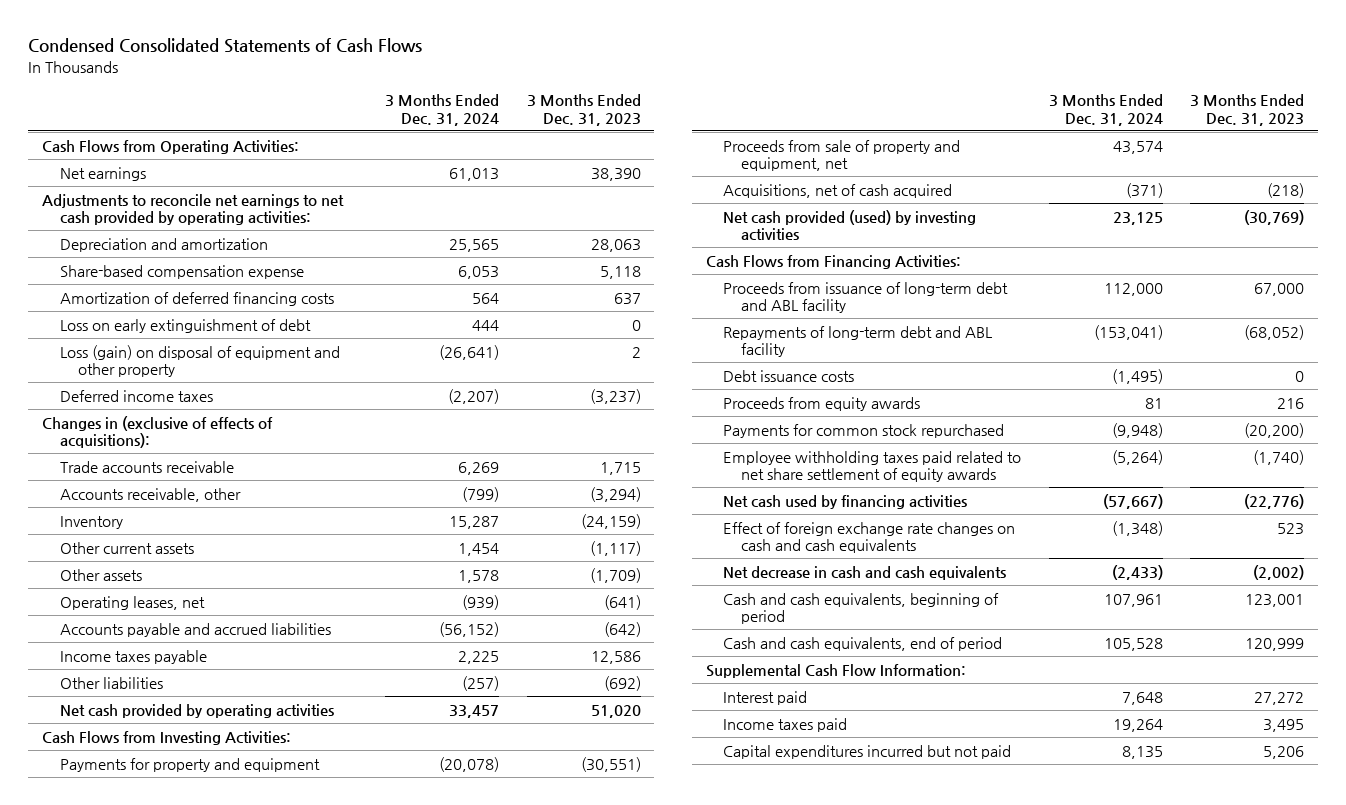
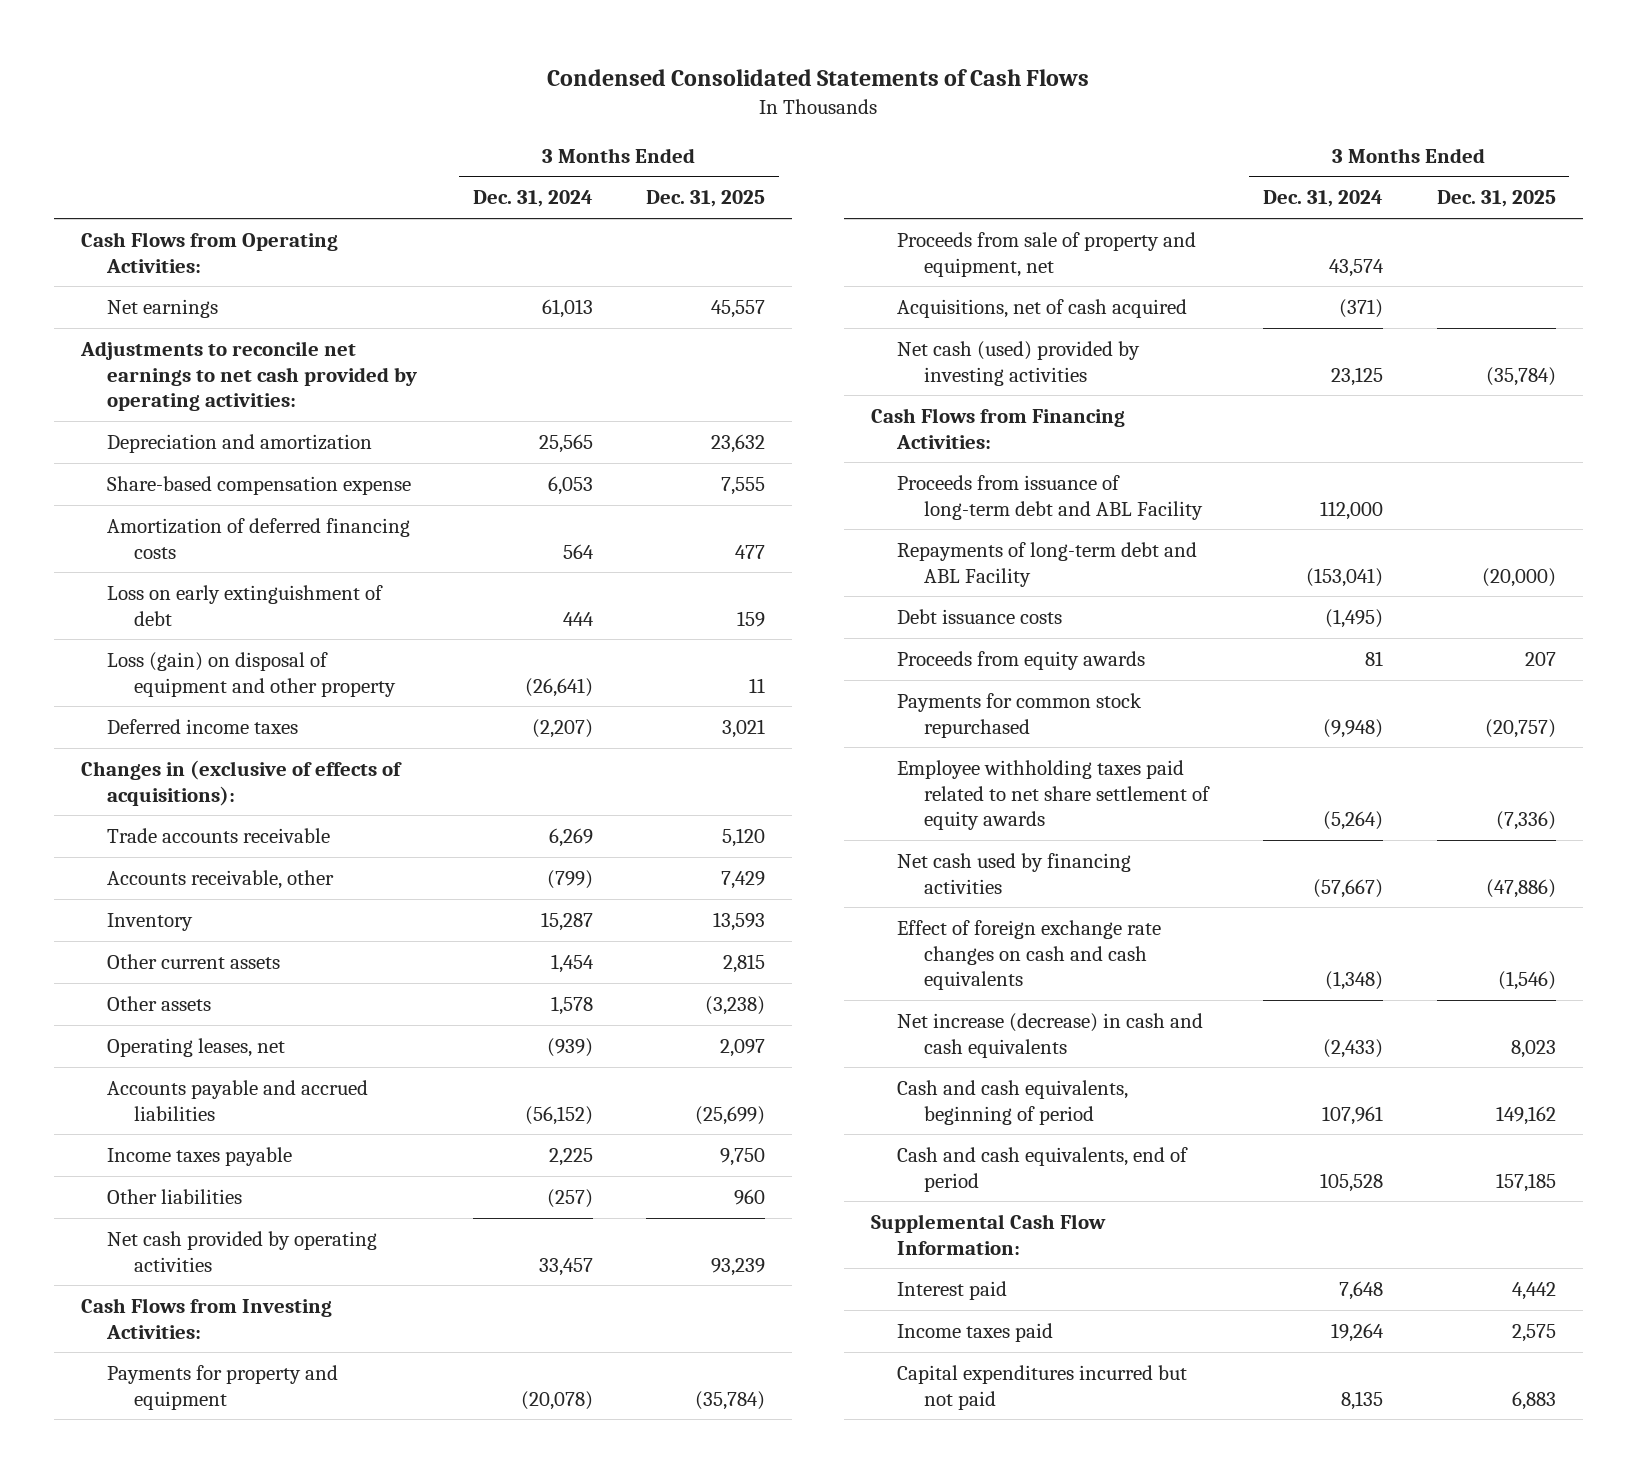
[526,94,641,126] 3 Months Ended Dec. 31, 2023 -> none
none -> [646,190,766,208] Dec. 31, 2025
[723,209,977,241] Net cash provided (used) by investing activities -> [897,340,1141,386] Net cash (used) provided by investing activities
[723,281,1009,314] Proceeds from issuance of long-term debt and ABL facility -> [897,474,1204,520] Proceeds from issuance of long-term debt and ABL Facility
[723,325,994,358] Repayments of long-term debt and ABL facility -> [897,541,1198,587] Repayments of long-term debt and ABL Facility
[723,565,1007,580] Net decrease in cash and cash equivalents -> [897,1012,1204,1058] Net increase (decrease) in cash and cash equivalents

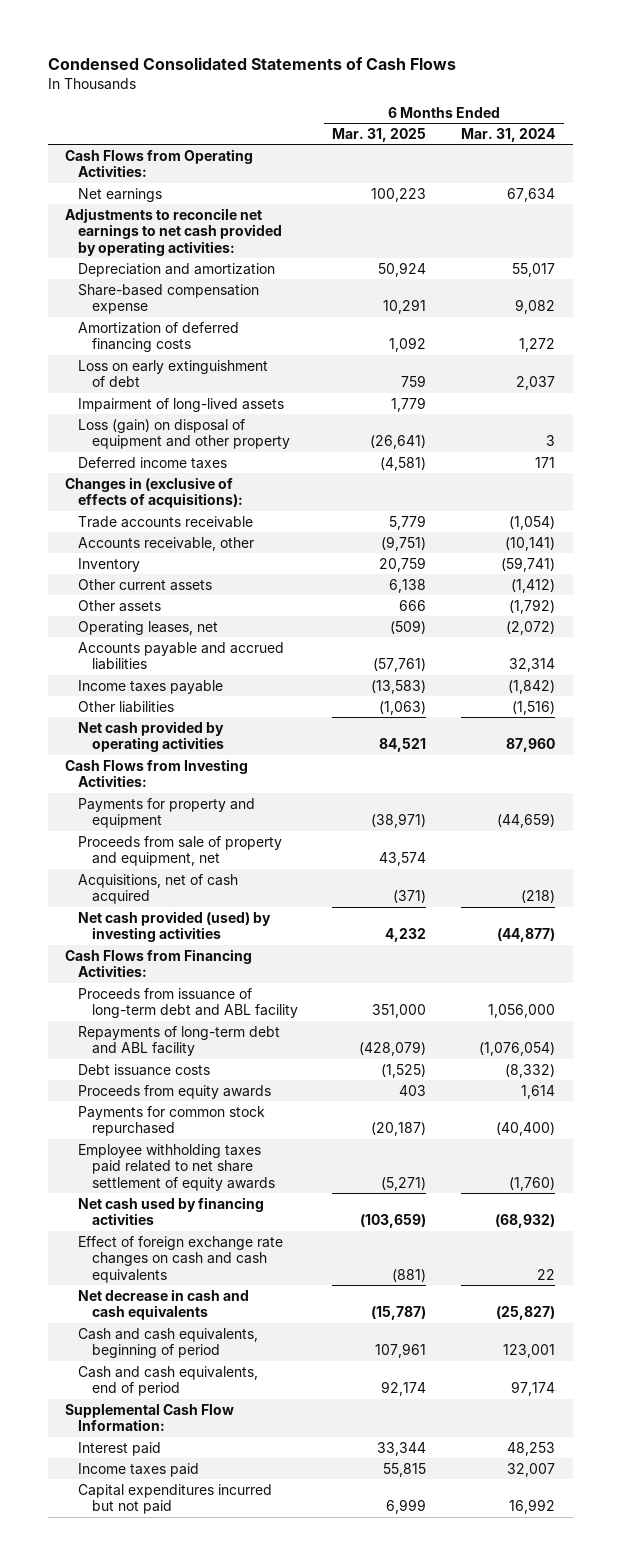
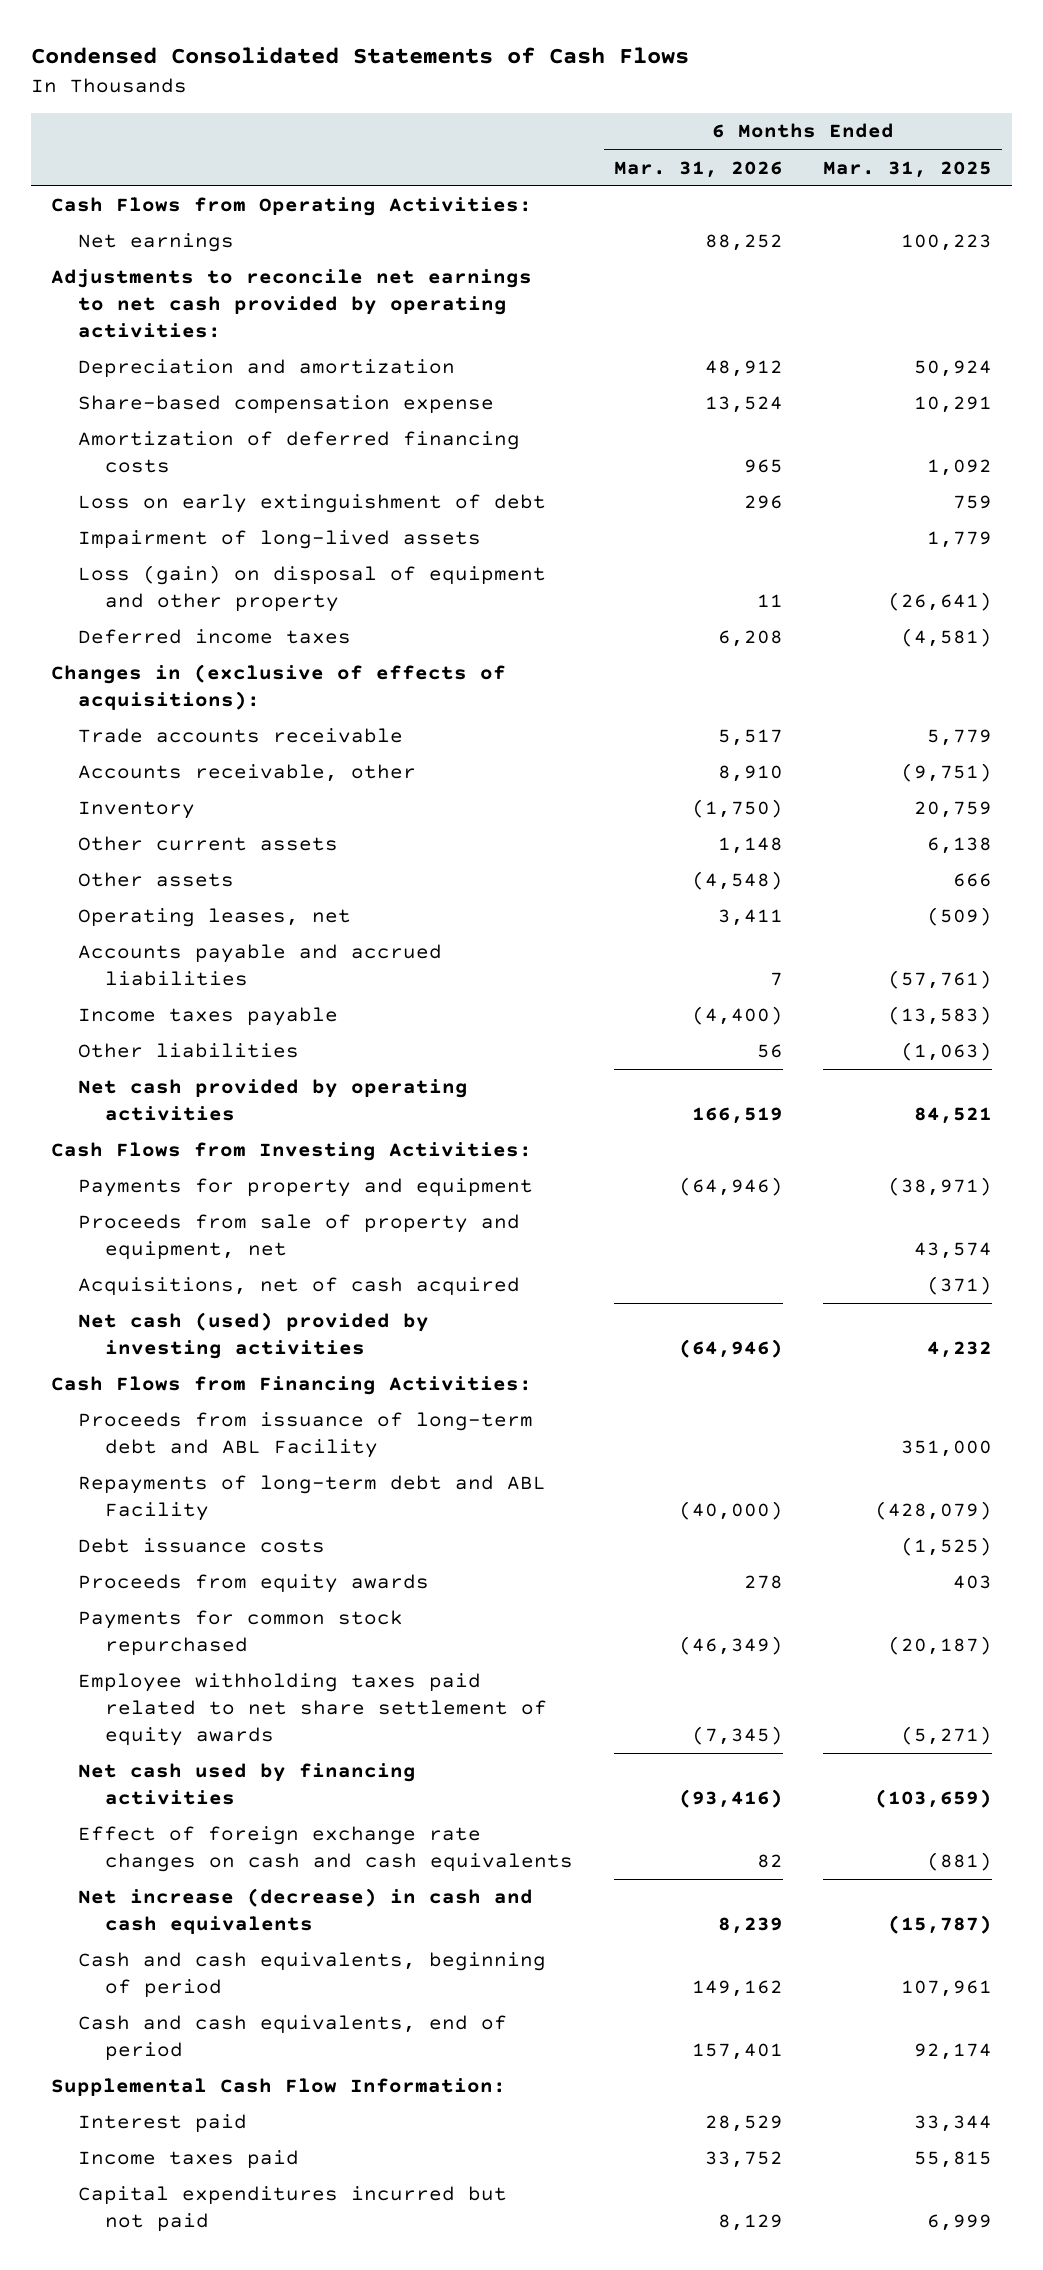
[461,128,556,143] Mar. 31, 2024 -> none
none -> [613,160,783,178] Mar. 31, 2026
[78,910,272,943] Net cash provided (used) by investing activities -> [78,1312,430,1360] Net cash (used) provided by investing activities
[78,987,298,1019] Proceeds from issuance of long-term debt and ABL facility -> [78,1412,534,1459] Proceeds from issuance of long-term debt and ABL Facility
[78,1025,281,1057] Repayments of long-term debt and ABL facility -> [78,1475,547,1522] Repayments of long-term debt and ABL Facility
[78,1288,250,1321] Net decrease in cash and cash equivalents -> [78,1888,534,1935] Net increase (decrease) in cash and cash equivalents

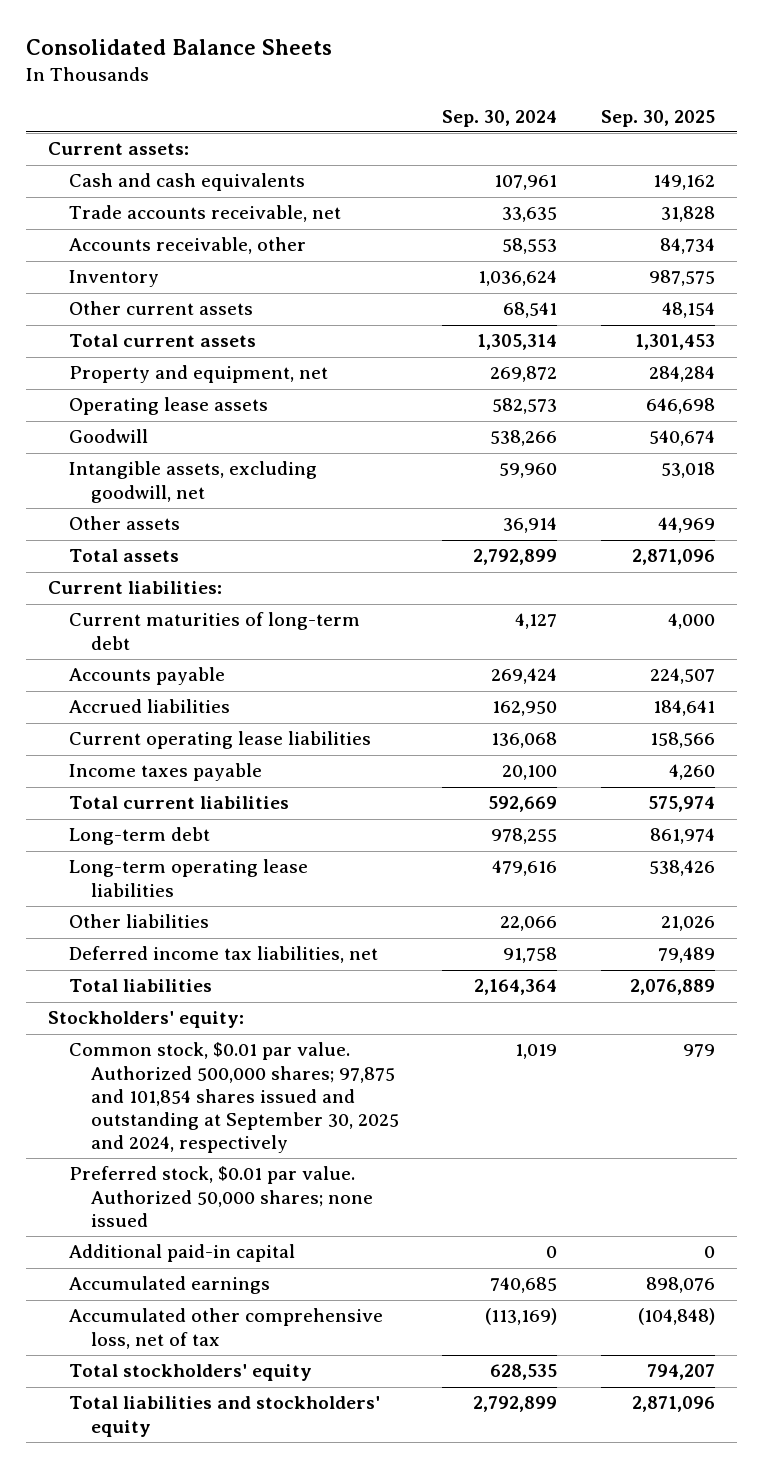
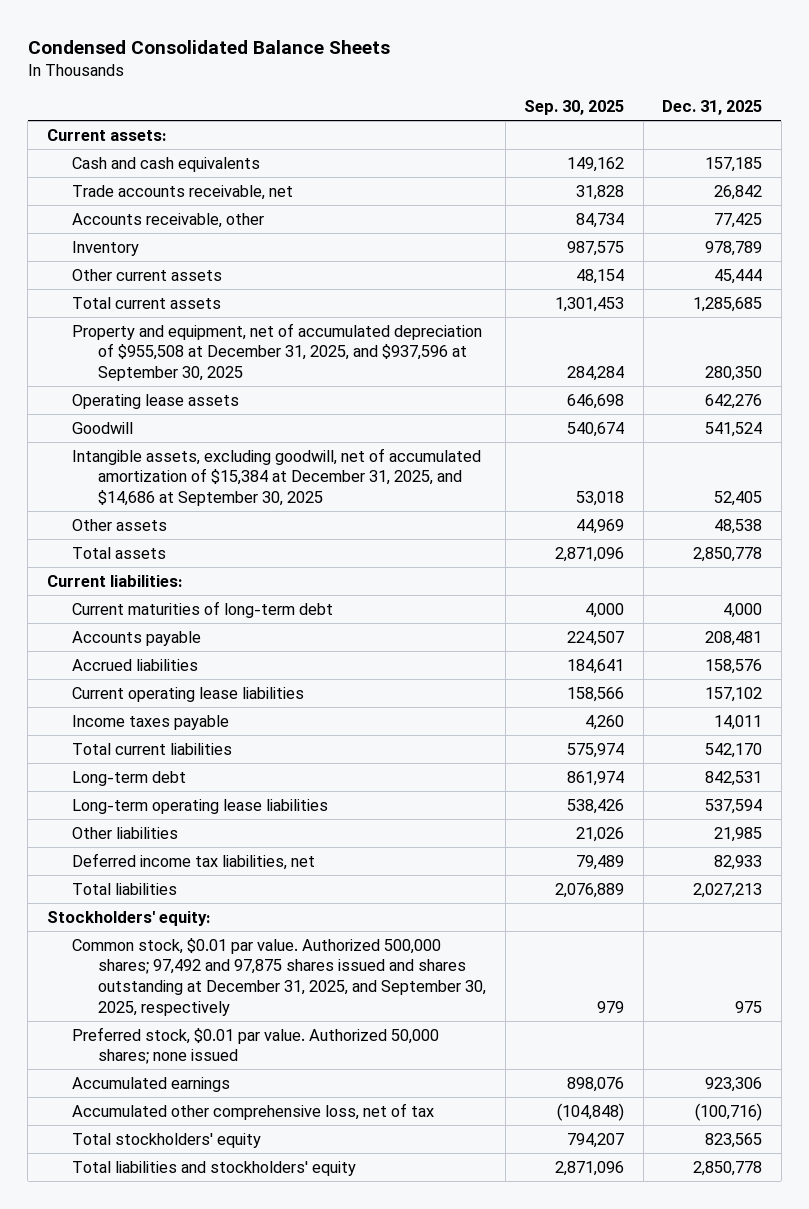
[25,39,332,56] Consolidated Balance Sheets -> [27,39,390,54] Condensed Consolidated Balance Sheets
[442,109,558,127] Sep. 30, 2024 -> none
none -> [662,100,763,116] Dec. 31, 2025
[69,365,329,384] Property and equipment, net -> [72,322,483,382] Property and equipment, net of accumulated depreciation of $955,508 at December 31, 2025, and $937,596 at September 30, 2025
[69,461,318,503] Intangible assets, excluding goodwill, net -> [72,447,482,507] Intangible assets, excluding goodwill, net of accumulated amortization of $15,384 at December 31, 2025, and $14,686 at September 30, 2025
[69,1042,399,1154] Common stock, $0.01 par value. Authorized 500,000 shares; 97,875 and 101,854 shares issued and outstanding at September 30, 2025 and 2024, respectively -> [72,937,486,1016] Common stock, $0.01 par value. Authorized 500,000 shares; 97,492 and 97,875 shares issued and shares outstanding at December 31, 2025, and September 30, 2025, respectively
[69,1244,296,1263] Additional paid-in capital -> none

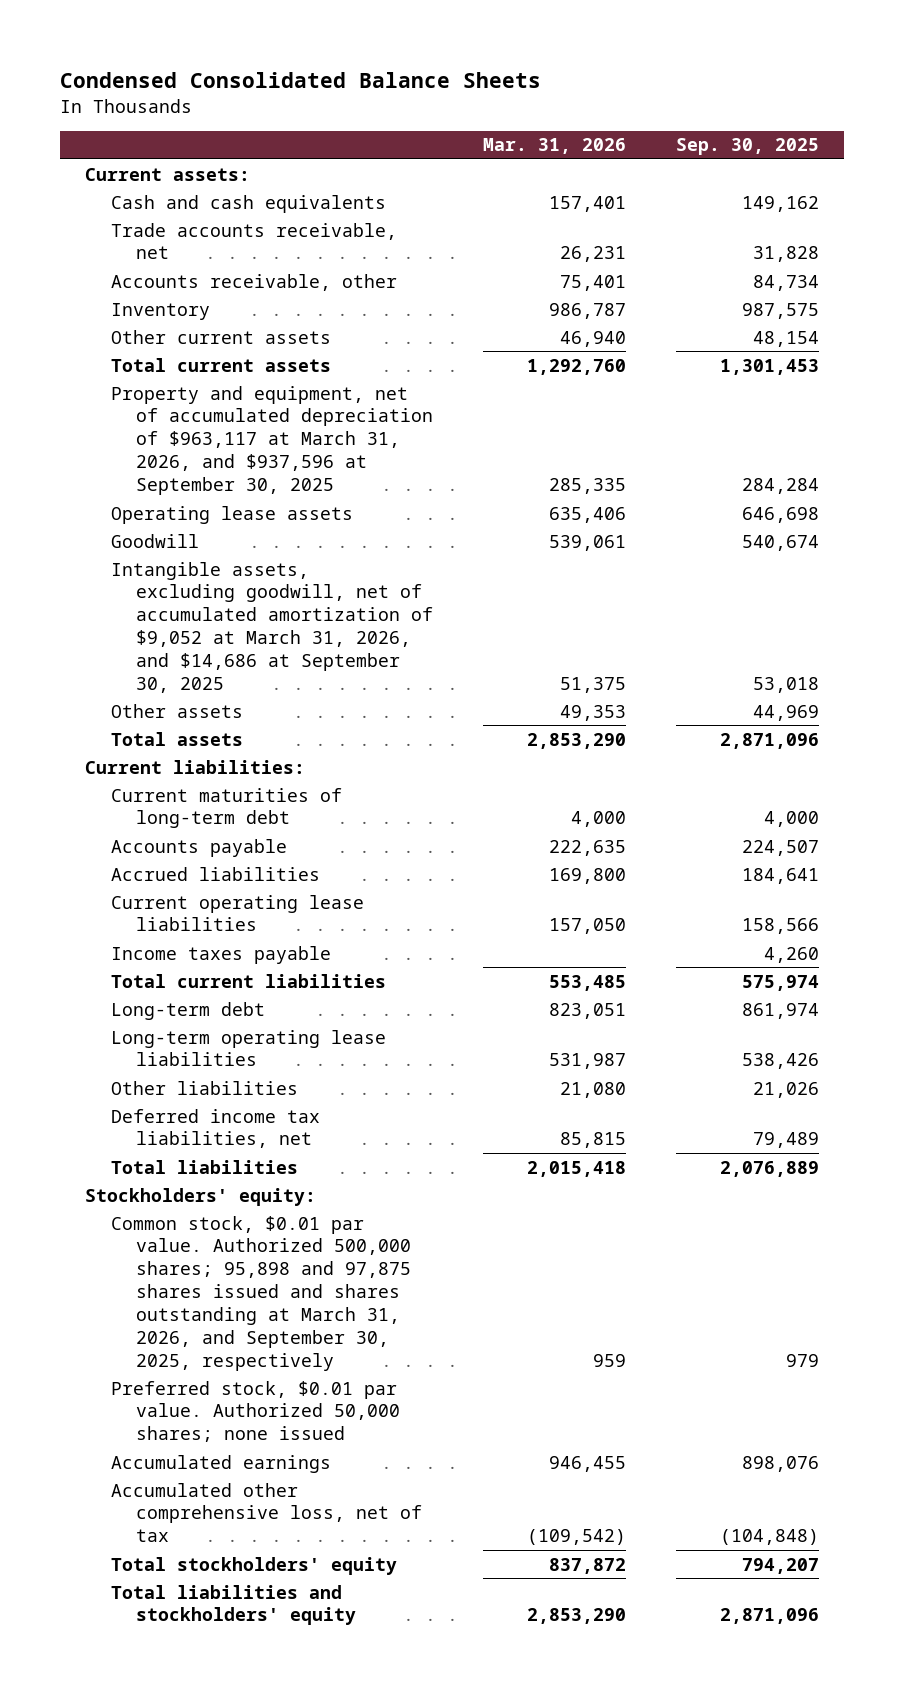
[662,100,763,116] Dec. 31, 2025 -> none
none -> [482,138,626,155] Mar. 31, 2026
[72,322,483,382] Property and equipment, net of accumulated depreciation of $955,508 at December 31, 2025, and $937,596 at September 30, 2025 -> [110,385,433,495] Property and equipment, net of accumulated depreciation of $963,117 at March 31, 2026, and $937,596 at September 30, 2025
[72,447,482,507] Intangible assets, excluding goodwill, net of accumulated amortization of $15,384 at December 31, 2025, and $14,686 at September 30, 2025 -> [110,561,433,693] Intangible assets, excluding goodwill, net of accumulated amortization of $9,052 at March 31, 2026, and $14,686 at September 30, 2025
[72,937,486,1016] Common stock, $0.01 par value. Authorized 500,000 shares; 97,492 and 97,875 shares issued and shares outstanding at December 31, 2025, and September 30, 2025, respectively -> [110,1215,411,1371] Common stock, $0.01 par value. Authorized 500,000 shares; 95,898 and 97,875 shares issued and shares outstanding at March 31, 2026, and September 30, 2025, respectively

